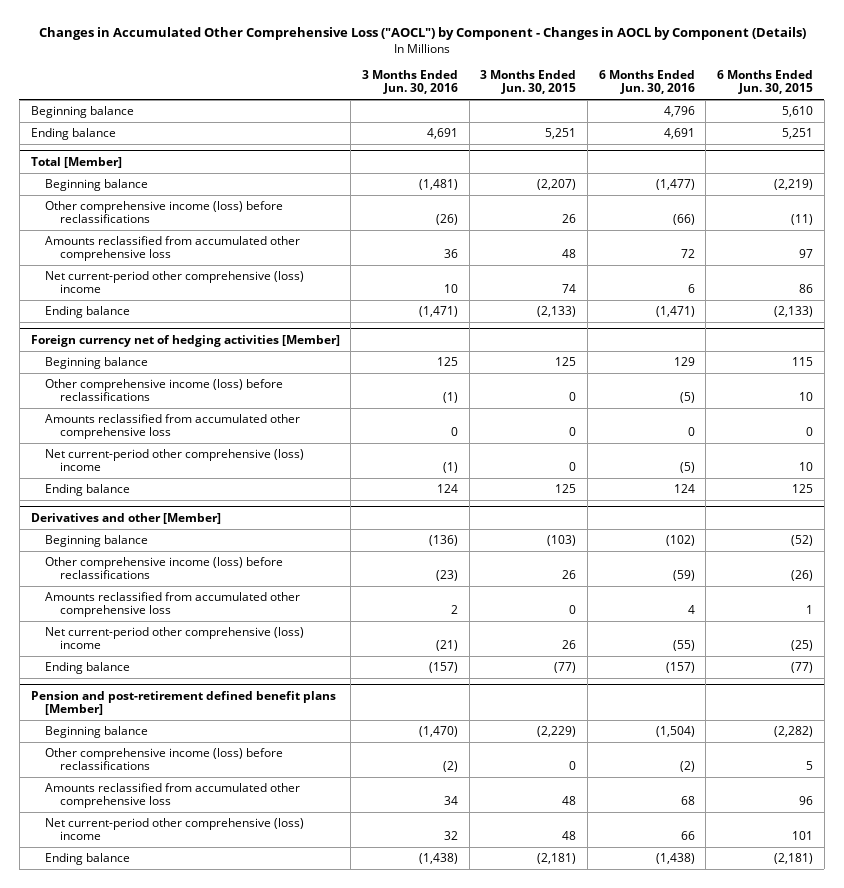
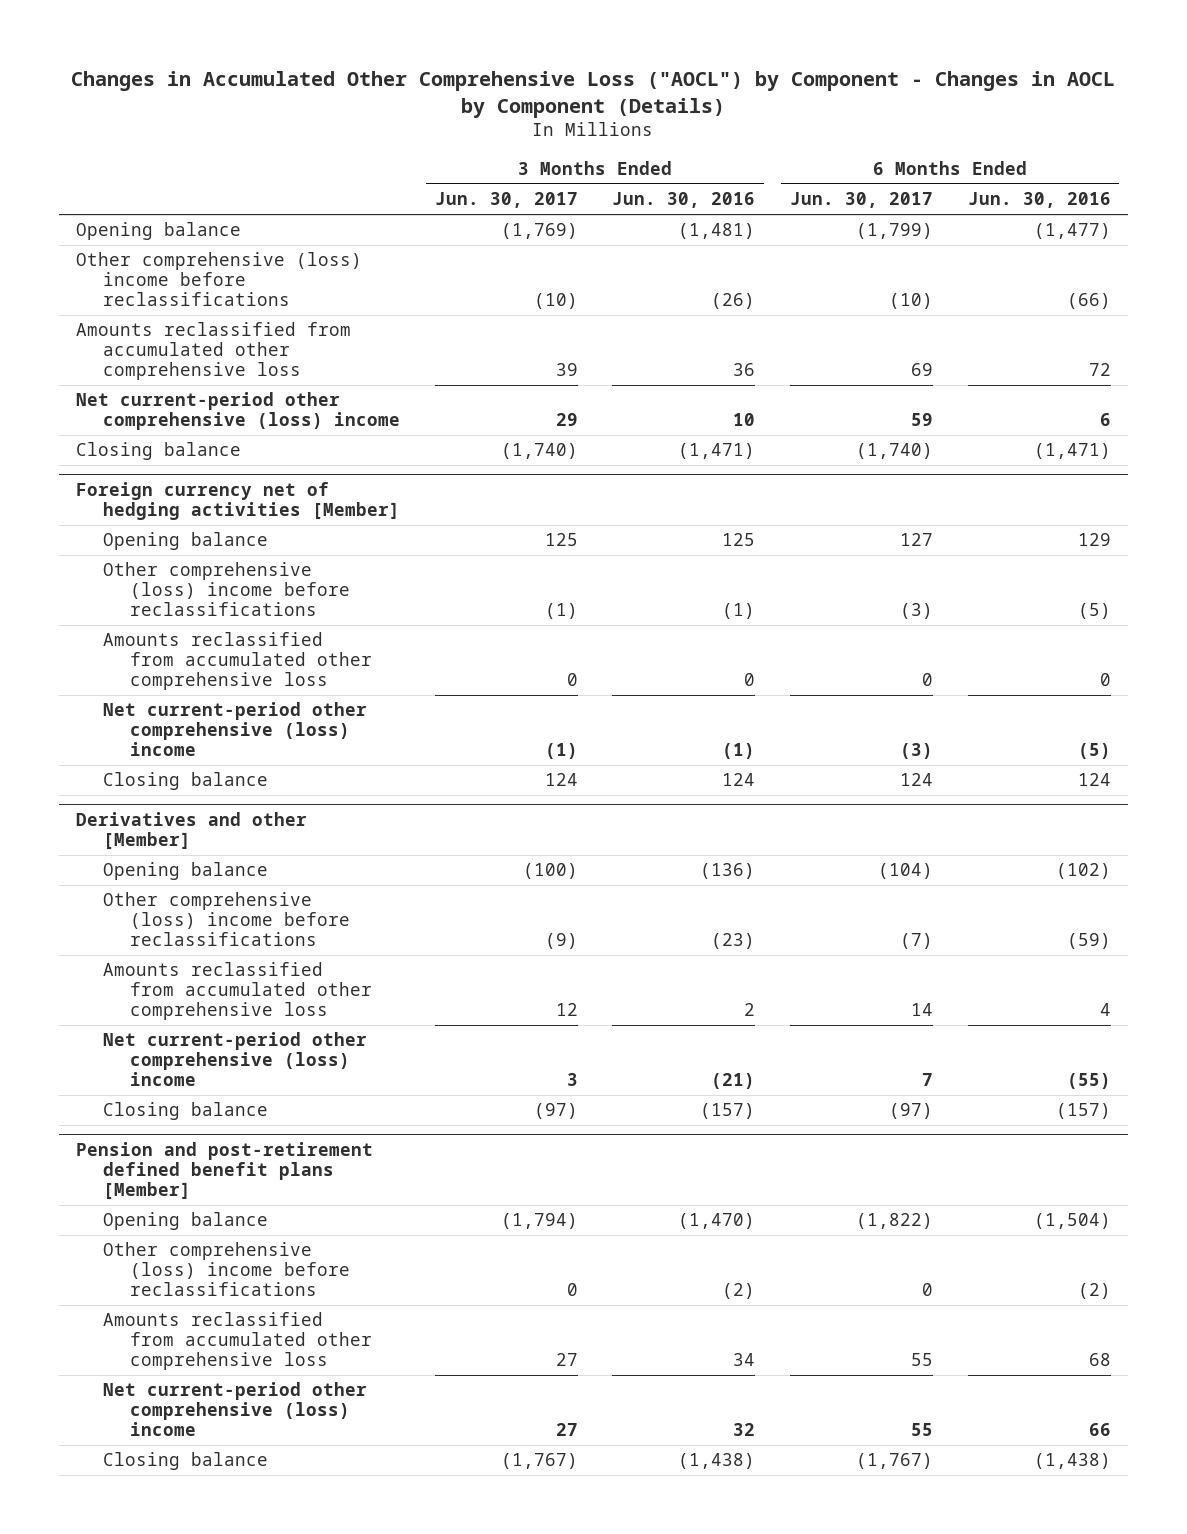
[480,70,577,95] 3 Months Ended Jun. 30, 2015 -> none
[717,70,814,95] 6 Months Ended Jun. 30, 2015 -> none
none -> [434,192,578,209] Jun. 30, 2017
none -> [790,192,934,209] Jun. 30, 2017
[30,106,134,119] Beginning balance -> none
[30,128,116,141] Ending balance -> none
[30,156,122,168] Total [Member] -> none
[45,179,149,192] Beginning balance -> [76,222,242,241] Opening balance
[45,201,284,224] Other comprehensive income (loss) before reclassifications -> [76,252,363,307] Other comprehensive (loss) income before reclassifications
[45,306,131,319] Ending balance -> [76,442,242,461] Closing balance
[45,357,149,370] Beginning balance -> [103,532,269,551] Opening balance
[45,379,284,402] Other comprehensive income (loss) before reclassifications -> [103,562,351,617] Other comprehensive (loss) income before reclassifications
[45,484,131,497] Ending balance -> [103,772,269,791] Closing balance
[45,535,149,548] Beginning balance -> [103,862,269,881] Opening balance
[45,557,284,580] Other comprehensive income (loss) before reclassifications -> [103,892,351,947] Other comprehensive (loss) income before reclassifications
[45,662,131,675] Ending balance -> [103,1102,269,1121] Closing balance
[45,726,149,739] Beginning balance -> [103,1212,269,1231] Opening balance
[45,748,284,771] Other comprehensive income (loss) before reclassifications -> [103,1242,351,1297] Other comprehensive (loss) income before reclassifications
[45,853,131,866] Ending balance -> [103,1452,269,1471] Closing balance

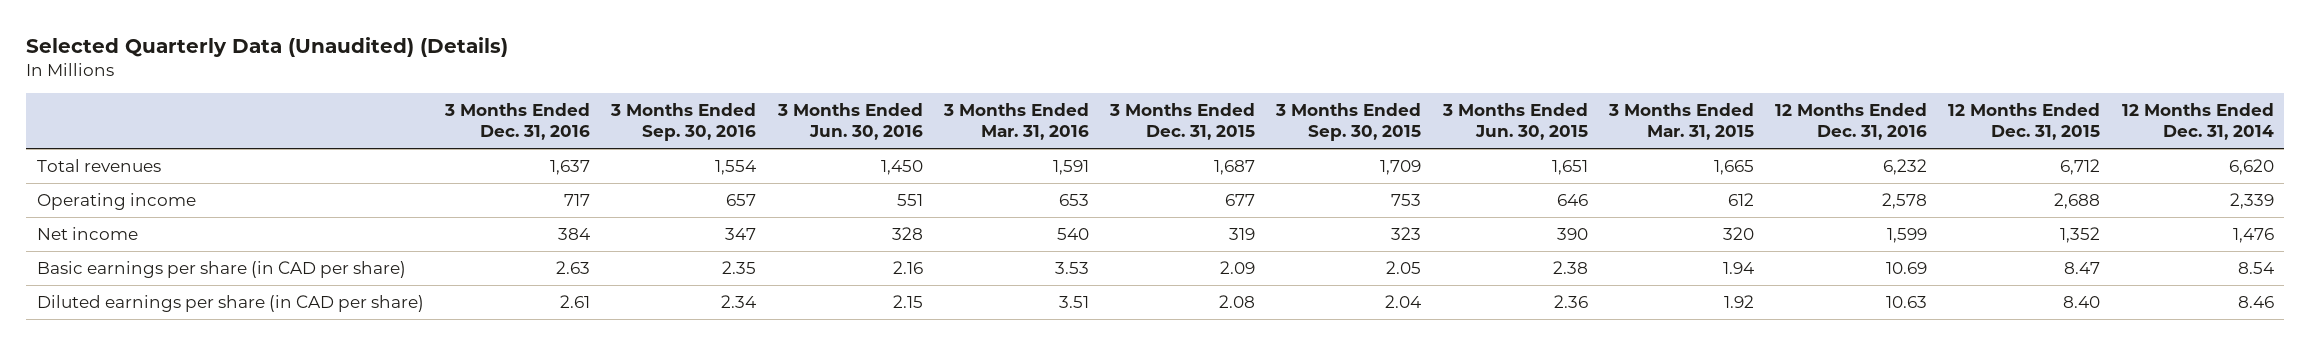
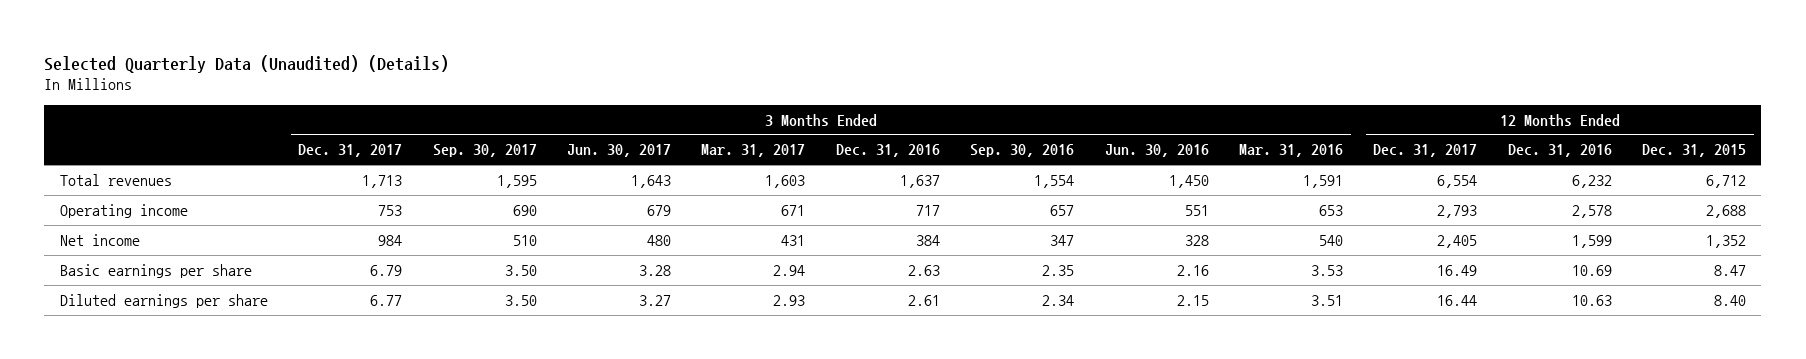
[1109,103,1256,141] 3 Months Ended Dec. 31, 2015 -> none
[1275,103,1422,142] 3 Months Ended Sep. 30, 2015 -> none
[1441,103,1588,141] 3 Months Ended Jun. 30, 2015 -> none
[1607,103,1754,141] 3 Months Ended Mar. 31, 2015 -> none
[2121,103,2274,141] 12 Months Ended Dec. 31, 2014 -> none
none -> [298,144,403,158] Dec. 31, 2017
none -> [432,144,537,158] Sep. 30, 2017
none -> [566,144,671,158] Jun. 30, 2017
none -> [701,144,806,158] Mar. 31, 2017
none -> [1373,144,1478,158] Dec. 31, 2017
[36,260,406,278] Basic earnings per share (in CAD per share) -> [59,263,252,278] Basic earnings per share
[36,294,424,312] Diluted earnings per share (in CAD per share) -> [59,293,268,308] Diluted earnings per share

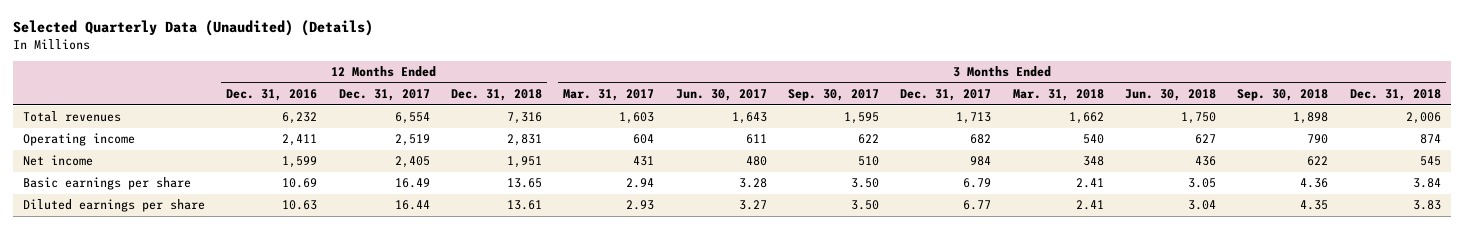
[835,144,940,158] Dec. 31, 2016 -> none
[970,144,1075,158] Sep. 30, 2016 -> none
[1104,144,1209,158] Jun. 30, 2016 -> none
[1239,144,1344,158] Mar. 31, 2016 -> none
[1642,144,1747,158] Dec. 31, 2015 -> none
none -> [451,89,543,102] Dec. 31, 2018
none -> [1012,89,1104,102] Mar. 31, 2018
none -> [1124,89,1216,102] Jun. 30, 2018
none -> [1237,89,1329,102] Sep. 30, 2018
none -> [1349,89,1441,102] Dec. 31, 2018
[378,204,403,216] 753 -> [970,134,992,145] 682
[512,204,537,216] 690 -> [858,134,880,145] 622
[646,204,671,216] 679 -> [745,134,767,145] 611
[781,204,806,216] 671 -> [633,134,655,145] 604
[1437,204,1478,218] 2,793 -> [394,134,430,147] 2,519
[1571,204,1612,218] 2,578 -> [282,134,318,147] 2,411

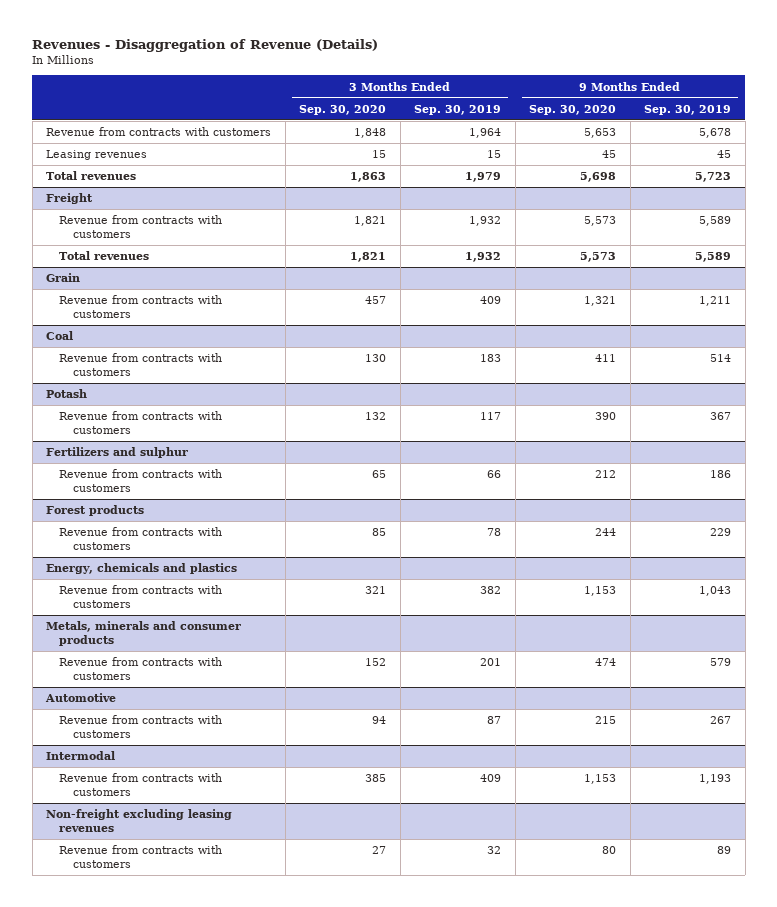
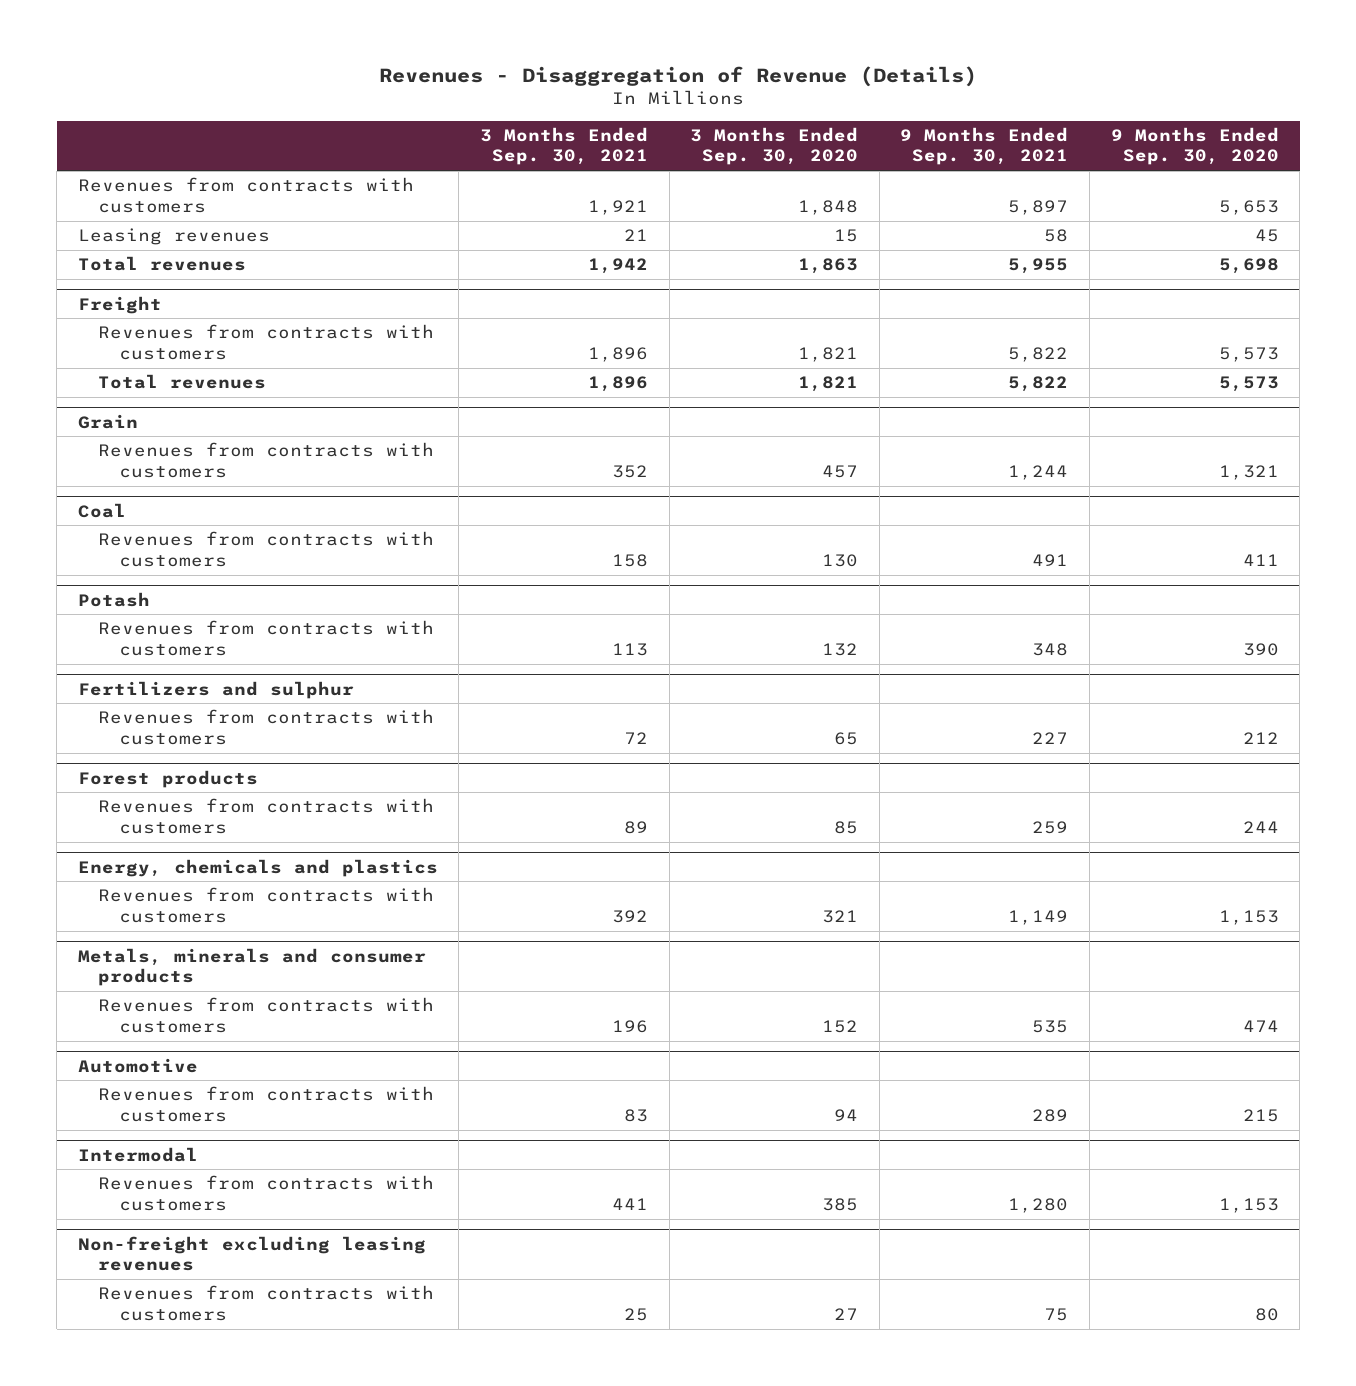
[414,104,502,115] Sep. 30, 2019 -> none
[644,104,732,115] Sep. 30, 2019 -> none
none -> [480,127,649,166] 3 Months Ended Sep. 30, 2021
none -> [900,127,1069,166] 9 Months Ended Sep. 30, 2021
[46,127,272,137] Revenue from contracts with customers -> [77,177,414,213] Revenues from contracts with customers
[59,215,223,239] Revenue from contracts with customers -> [98,324,435,360] Revenues from contracts with customers
[59,295,223,319] Revenue from contracts with customers -> [98,442,435,478] Revenues from contracts with customers
[59,353,223,377] Revenue from contracts with customers -> [98,531,435,567] Revenues from contracts with customers
[59,411,223,435] Revenue from contracts with customers -> [98,620,435,656] Revenues from contracts with customers
[59,469,223,493] Revenue from contracts with customers -> [98,709,435,745] Revenues from contracts with customers
[59,527,223,551] Revenue from contracts with customers -> [98,798,435,834] Revenues from contracts with customers
[59,585,223,609] Revenue from contracts with customers -> [98,887,435,923] Revenues from contracts with customers
[59,657,223,681] Revenue from contracts with customers -> [98,997,435,1033] Revenues from contracts with customers
[59,715,223,739] Revenue from contracts with customers -> [98,1086,435,1122] Revenues from contracts with customers
[59,773,223,797] Revenue from contracts with customers -> [98,1175,435,1211] Revenues from contracts with customers
[59,845,223,869] Revenue from contracts with customers -> [98,1285,435,1321] Revenues from contracts with customers

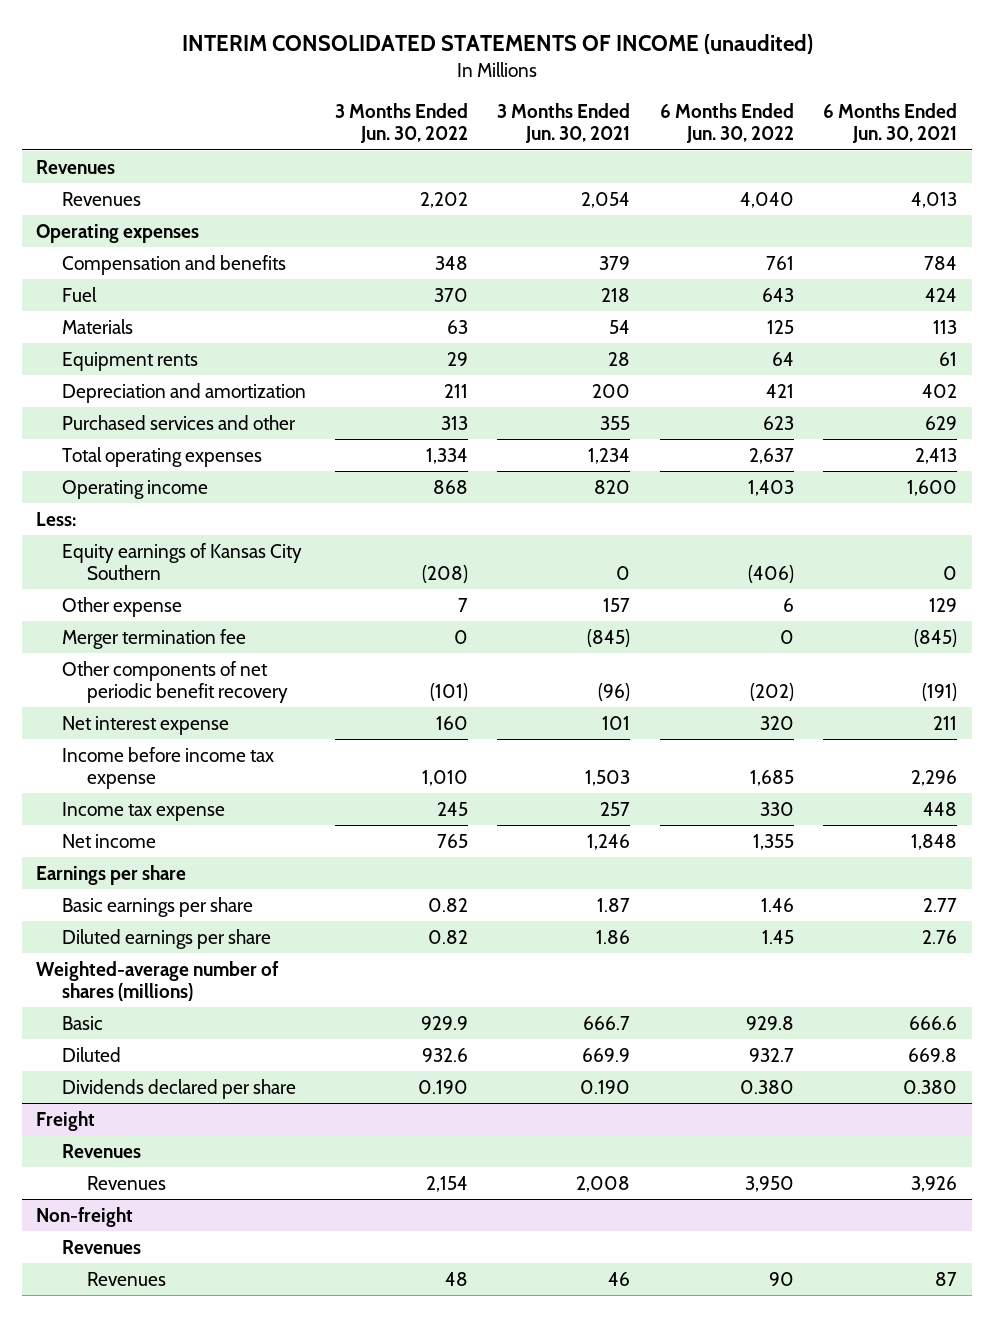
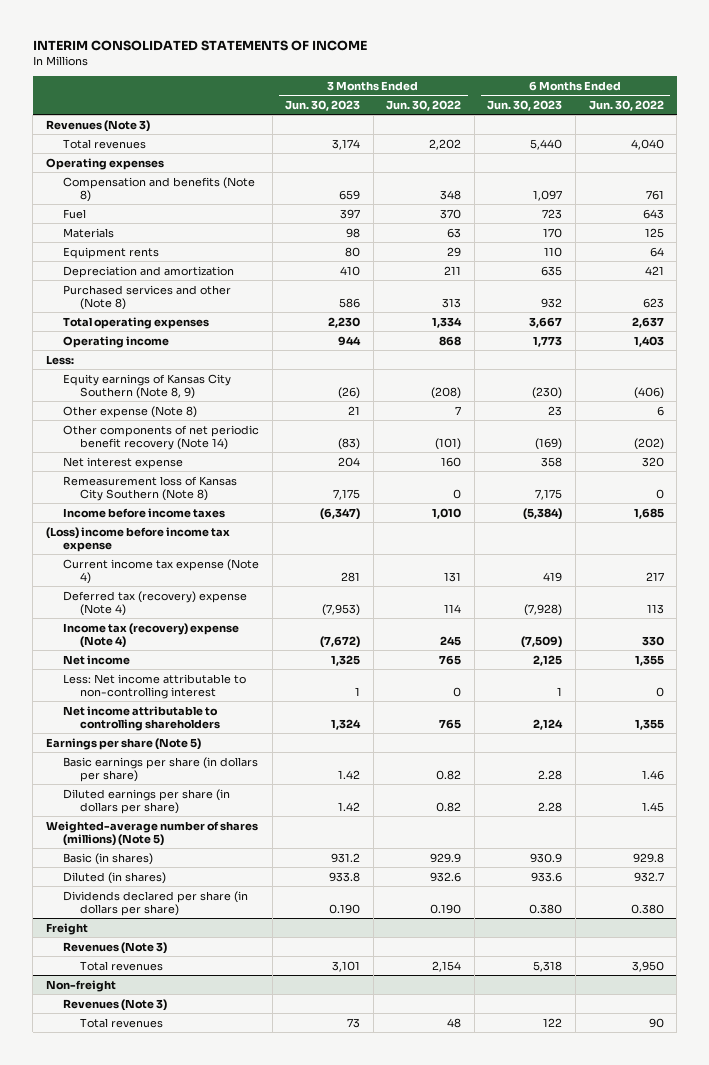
[181,34,813,55] INTERIM CONSOLIDATED STATEMENTS OF INCOME (unaudited) -> [32,40,367,52] INTERIM CONSOLIDATED STATEMENTS OF INCOME
[497,103,631,144] 3 Months Ended Jun. 30, 2021 -> none
[822,103,957,144] 6 Months Ended Jun. 30, 2021 -> none
none -> [285,99,361,111] Jun. 30, 2023
none -> [487,99,563,111] Jun. 30, 2023
[36,159,116,174] Revenues -> [45,119,150,132] Revenues (Note 3)
[61,191,141,206] Revenues -> [63,138,147,149] Total revenues
[61,254,286,275] Compensation and benefits -> [63,176,256,202] Compensation and benefits (Note 8)
[61,414,296,430] Purchased services and other -> [63,284,232,310] Purchased services and other (Note 8)
[61,628,246,649] Merger termination fee -> none
[61,542,302,580] Equity earnings of Kansas City Southern -> [63,373,232,399] Equity earnings of Kansas City Southern (Note 8, 9)
[61,596,182,617] Other expense -> [63,405,198,418] Other expense (Note 8)
[61,660,289,703] Other components of net periodic benefit recovery -> [63,424,260,450] Other components of net periodic benefit recovery (Note 14)
none -> [63,475,238,501] Remeasurement loss of Kansas City Southern (Note 8)
[61,746,274,789] Income before income tax expense -> [63,507,226,518] Income before income taxes
none -> [45,526,230,552] (Loss) income before income tax expense
none -> [63,558,260,584] Current income tax expense (Note 4)
none -> [63,590,248,616] Deferred tax (recovery) expense (Note 4)
[61,801,225,821] Income tax expense -> [63,622,240,648] Income tax (recovery) expense (Note 4)
none -> [63,673,247,699] Less: Net income attributable to non-controlling interest
none -> [63,705,221,731] Net income attributable to controlling shareholders
[36,864,187,885] Earnings per share -> [45,737,201,750] Earnings per share (Note 5)
[61,896,253,917] Basic earnings per share -> [63,756,259,782] Basic earnings per share (in dollars per share)
[61,928,271,949] Diluted earnings per share -> [63,788,231,814] Diluted earnings per share (in dollars per share)
[36,960,280,1001] Weighted-average number of shares (millions) -> [45,820,258,846] Weighted-average number of shares (millions) (Note 5)
[61,1015,103,1030] Basic -> [63,852,154,865] Basic (in shares)
[61,1046,121,1062] Diluted -> [63,871,167,884] Diluted (in shares)
[61,1078,296,1099] Dividends declared per share -> [63,890,249,916] Dividends declared per share (in dollars per share)
[61,1143,141,1158] Revenues -> [63,941,168,954] Revenues (Note 3)
[87,1175,167,1190] Revenues -> [80,960,164,971] Total revenues
[61,1239,141,1254] Revenues -> [63,998,168,1011] Revenues (Note 3)
[87,1271,167,1286] Revenues -> [80,1017,164,1028] Total revenues

